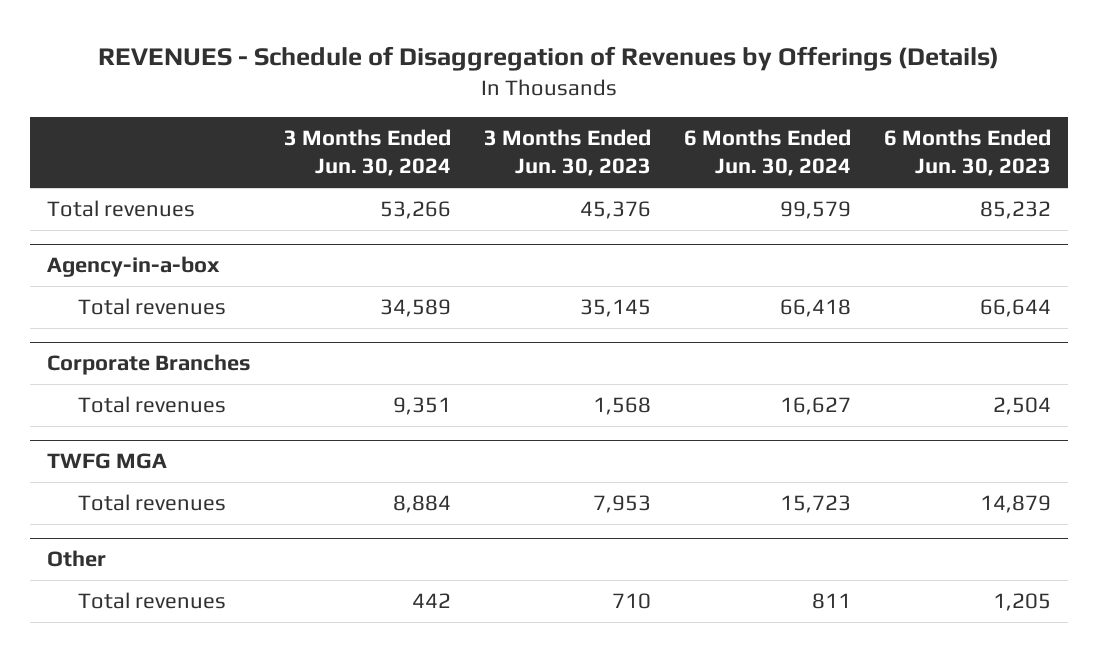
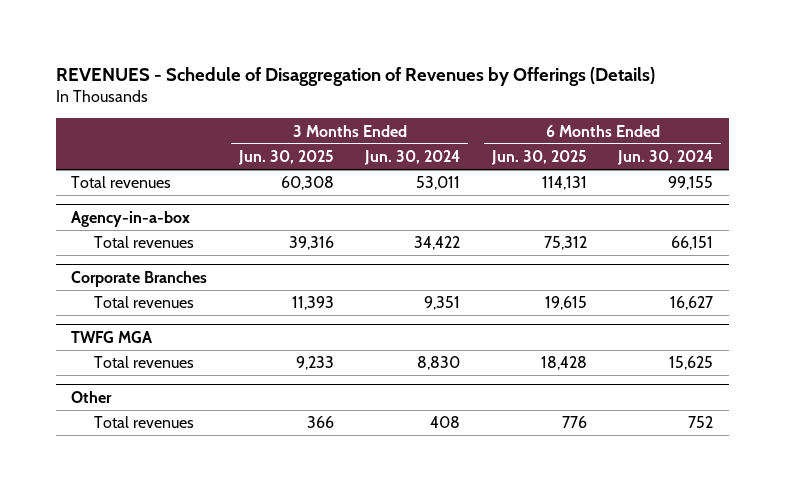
[484,129,652,177] 3 Months Ended Jun. 30, 2023 -> none
[884,129,1052,177] 6 Months Ended Jun. 30, 2023 -> none
none -> [237,150,334,166] Jun. 30, 2025
none -> [490,150,587,166] Jun. 30, 2025
[380,201,452,220] 53,266 -> [416,176,461,191] 53,011
[780,201,852,220] 99,579 -> [668,176,714,191] 99,155
[380,299,452,318] 34,589 -> [414,236,461,251] 34,422
[780,299,852,318] 66,418 -> [671,236,714,251] 66,151
[393,495,452,514] 8,884 -> [417,356,461,371] 8,830
[780,495,852,514] 15,723 -> [669,356,714,371] 15,625
[412,593,452,609] 442 -> [430,416,461,429] 408
[812,593,852,610] 811 -> [688,416,714,429] 752

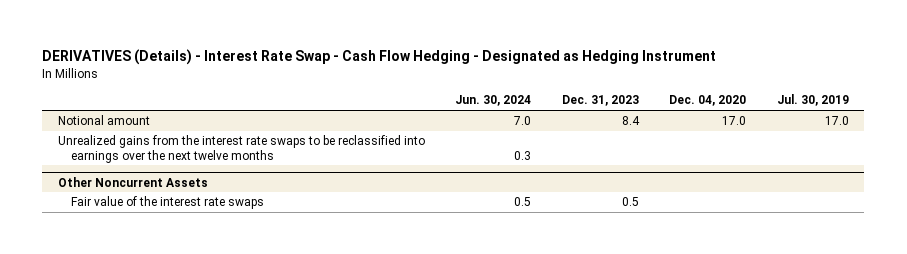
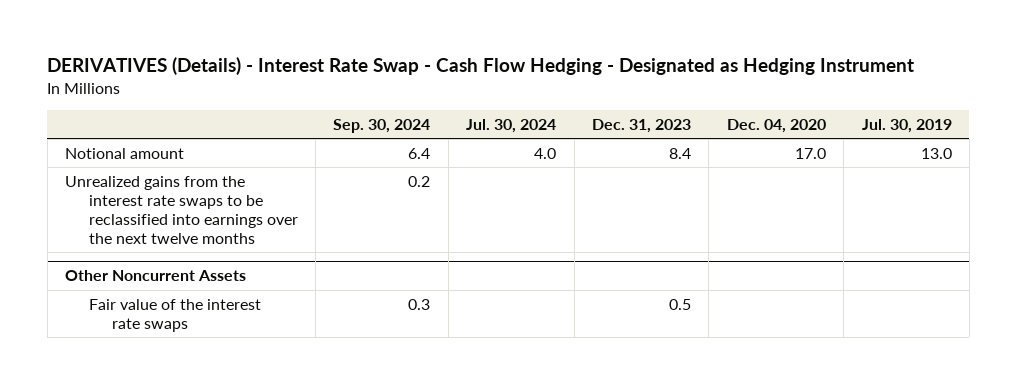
[455,95,532,107] Jun. 30, 2024 -> none
none -> [333,118,431,133] Sep. 30, 2024
none -> [466,118,557,133] Jul. 30, 2024
[825,116,850,126] 17.0 -> [920,147,952,159] 13.0

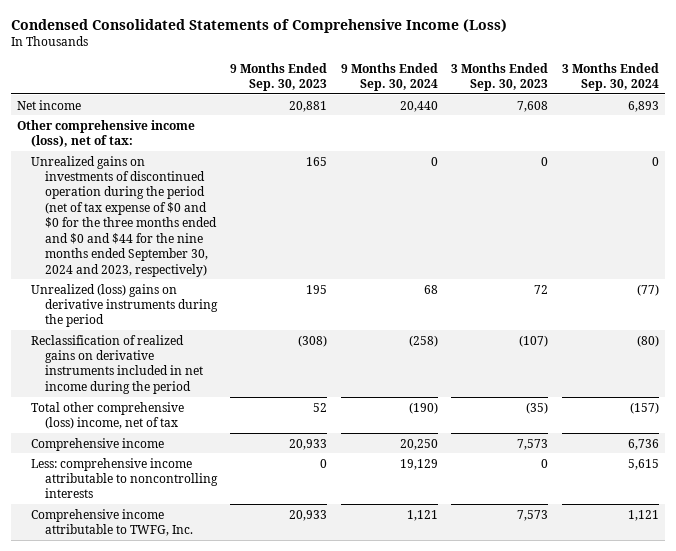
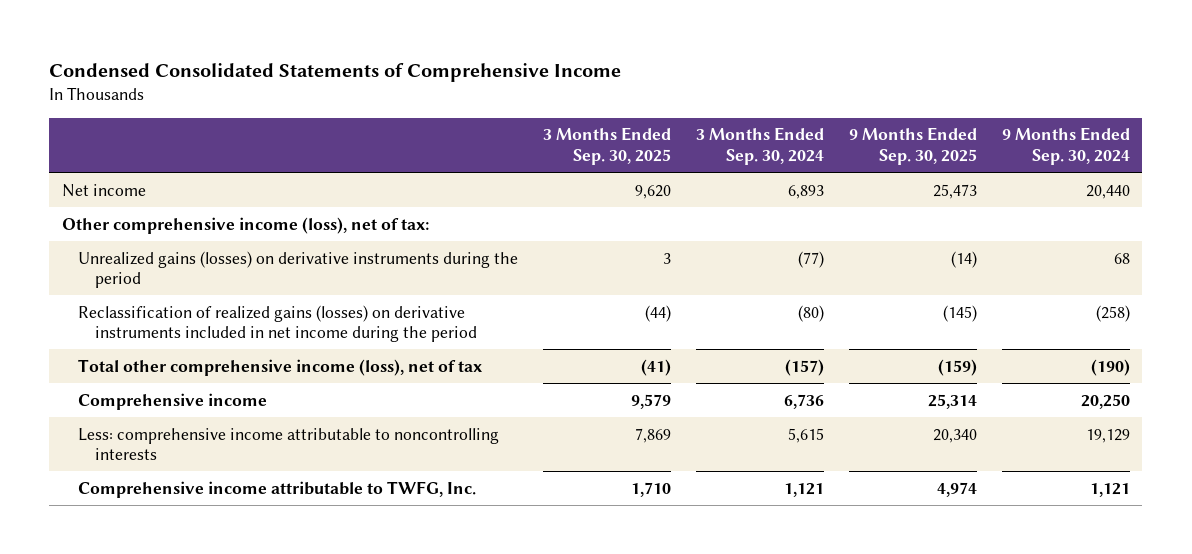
[10,18,507,33] Condensed Consolidated Statements of Comprehensive Income (Loss) -> [49,62,622,82] Condensed Consolidated Statements of Comprehensive Income
[230,62,328,92] 9 Months Ended Sep. 30, 2023 -> none
[451,62,549,92] 3 Months Ended Sep. 30, 2023 -> none
none -> [543,127,672,166] 3 Months Ended Sep. 30, 2025
none -> [849,127,978,166] 9 Months Ended Sep. 30, 2025
[31,155,217,277] Unrealized gains on investments of discontinued operation during the period (net of tax expense of $0 and $0 for the three months ended and $0 and $44 for the nine months ended September 30, 2024 and 2023, respectively) -> none
[31,283,218,328] Unrealized (loss) gains on derivative instruments during the period -> [78,250,519,289] Unrealized gains (losses) on derivative instruments during the period
[31,334,203,394] Reclassification of realized gains on derivative instruments included in net income during the period -> [78,304,477,343] Reclassification of realized gains (losses) on derivative instruments included in net income during the period
[31,401,185,429] Total other comprehensive (loss) income, net of tax -> [78,358,483,376] Total other comprehensive income (loss), net of tax

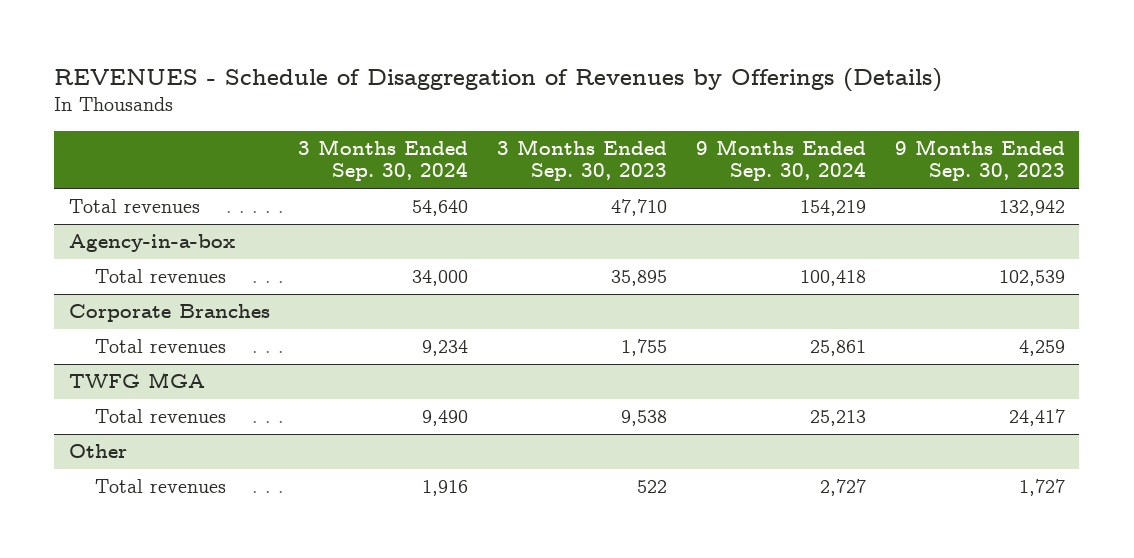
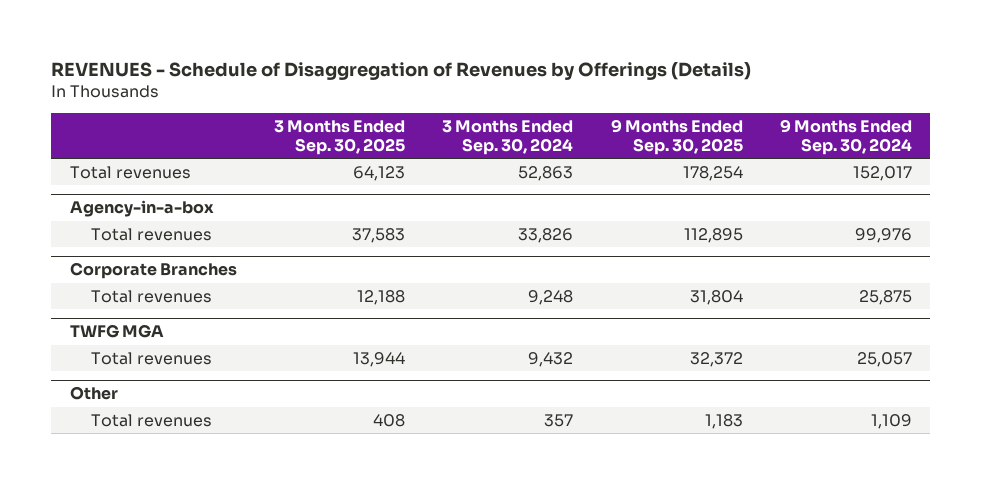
[497,138,668,182] 3 Months Ended Sep. 30, 2023 -> none
[894,138,1065,182] 9 Months Ended Sep. 30, 2023 -> none
none -> [274,119,406,155] 3 Months Ended Sep. 30, 2025
none -> [610,118,743,155] 9 Months Ended Sep. 30, 2025
[412,200,469,217] 54,640 -> [518,165,574,181] 52,863
[800,200,867,217] 154,219 -> [852,165,912,181] 152,017
[412,270,469,287] 34,000 -> [518,227,574,243] 33,826
[800,270,867,287] 100,418 -> [854,227,912,243] 99,976
[422,340,469,357] 9,234 -> [528,289,574,305] 9,248
[810,340,867,357] 25,861 -> [858,289,912,305] 25,875
[422,410,469,427] 9,490 -> [528,351,574,367] 9,432
[810,410,867,427] 25,213 -> [856,351,912,367] 25,057
[422,480,469,497] 1,916 -> [544,413,574,427] 357
[820,479,867,497] 2,727 -> [870,413,912,429] 1,109

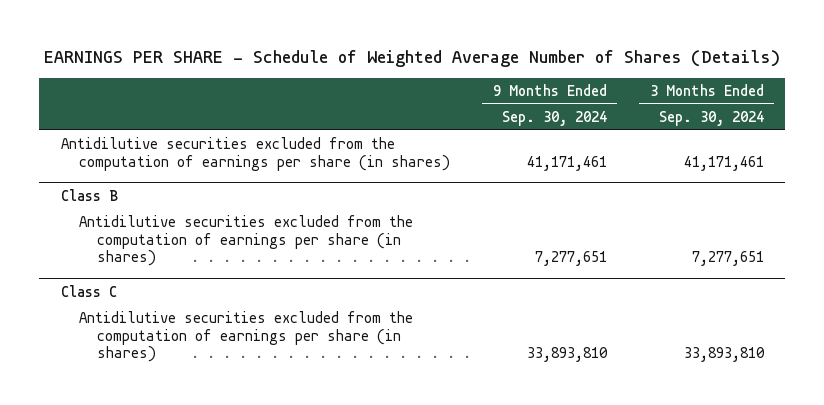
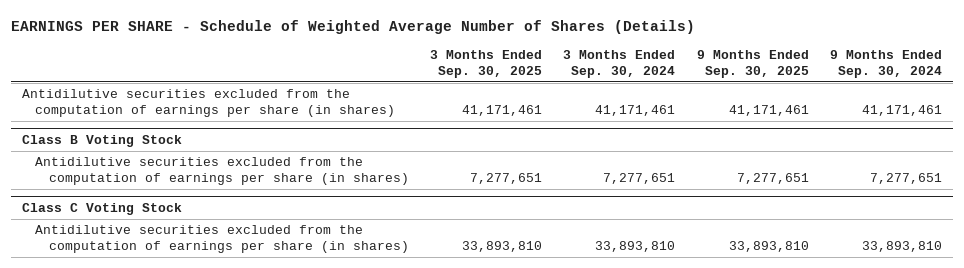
none -> [429,49,542,78] 3 Months Ended Sep. 30, 2025
none -> [696,49,809,78] 9 Months Ended Sep. 30, 2025
[60,188,118,201] Class B -> [21,135,182,148] Class B Voting Stock
[60,284,117,297] Class C -> [21,203,182,216] Class C Voting Stock

